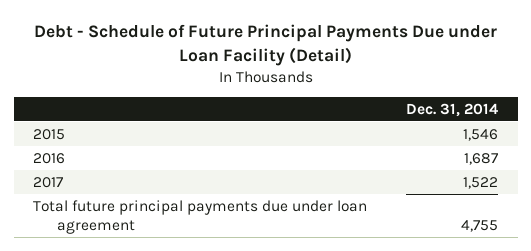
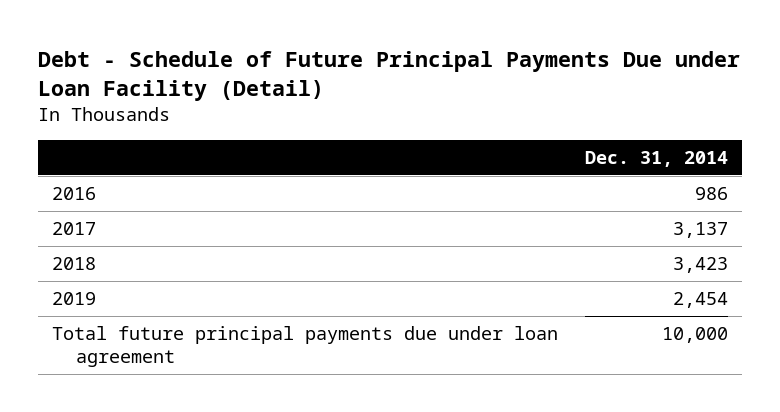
[33,128,66,140] 2015 -> none
[464,152,499,165] 1,687 -> [695,187,729,201] 986
[463,176,499,189] 1,522 -> [673,222,729,239] 3,137
none -> [51,257,96,271] 2018
none -> [51,292,96,306] 2019
[461,220,499,233] 4,755 -> [662,327,729,344] 10,000

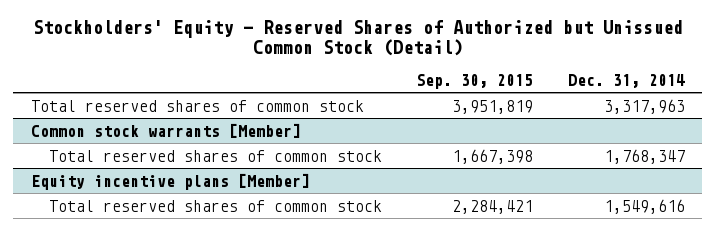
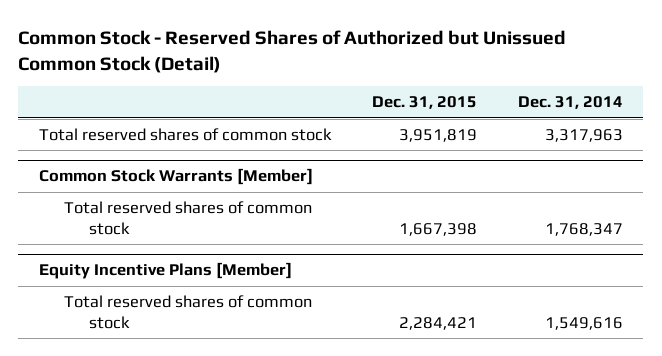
[32,19,683,56] Stockholders' Equity - Reserved Shares of Authorized but Unissued Common Stock (Detail) -> [18,30,567,73] Common Stock - Reserved Shares of Authorized but Unissued Common Stock (Detail)
[416,73,534,89] Sep. 30, 2015 -> none
none -> [371,96,477,110] Dec. 31, 2015
[30,122,301,138] Common stock warrants [Member] -> [38,168,313,186] Common Stock Warrants [Member]
[30,172,310,190] Equity incentive plans [Member] -> [38,262,292,280] Equity Incentive Plans [Member]

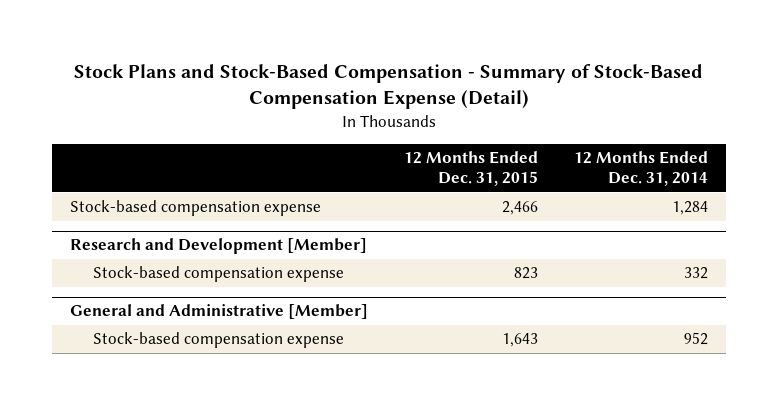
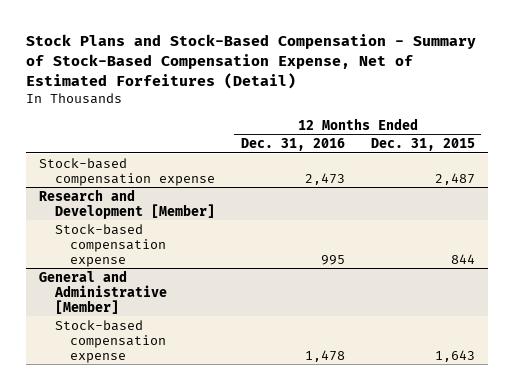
[73,64,703,110] Stock Plans and Stock-Based Compensation - Summary of Stock-Based Compensation Expense (Detail) -> [26,34,477,89] Stock Plans and Stock-Based Compensation - Summary of Stock-Based Compensation Expense, Net of Estimated Forfeitures (Detail)
[573,150,708,187] 12 Months Ended Dec. 31, 2014 -> none
none -> [240,137,345,151] Dec. 31, 2016
[501,201,538,216] 2,466 -> [434,172,475,185] 2,487
[513,267,538,280] 823 -> [450,253,475,264] 844

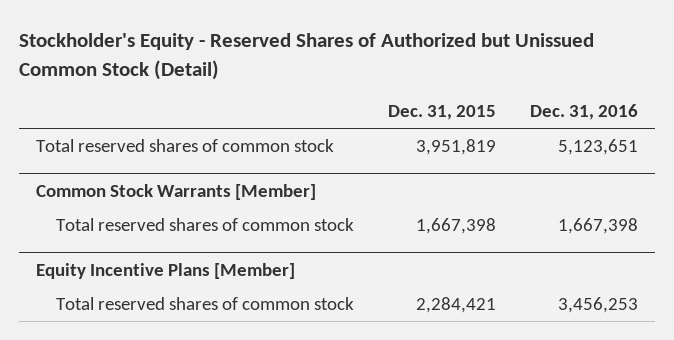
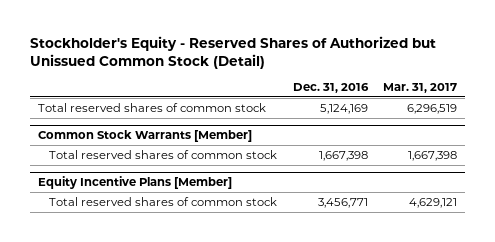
[388,105,497,121] Dec. 31, 2015 -> none
none -> [383,83,458,94] Mar. 31, 2017
[557,138,638,155] 5,123,651 -> [319,103,368,114] 5,124,169
[557,296,638,313] 3,456,253 -> [317,197,368,208] 3,456,771

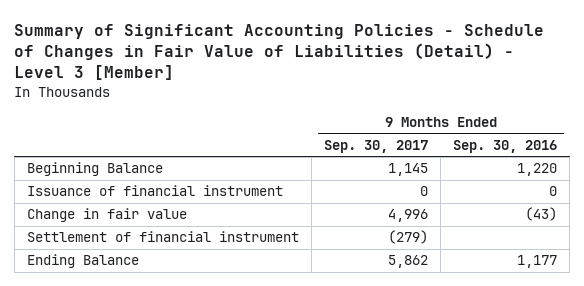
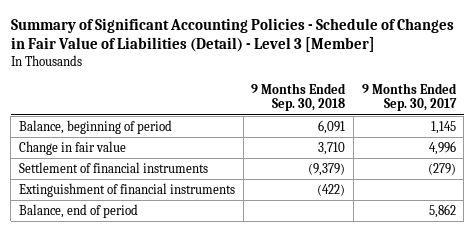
[453,140,558,154] Sep. 30, 2016 -> none
none -> [251,82,347,112] 9 Months Ended Sep. 30, 2018
[26,185,283,197] Issuance of financial instrument -> none
[26,162,163,177] Beginning Balance -> [18,119,172,134] Balance, beginning of period
[26,231,299,243] Settlement of financial instrument -> [18,161,208,173] Settlement of financial instruments
none -> [18,182,235,197] Extinguishment of financial instruments
[26,254,139,269] Ending Balance -> [18,203,138,218] Balance, end of period

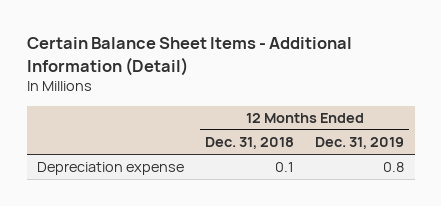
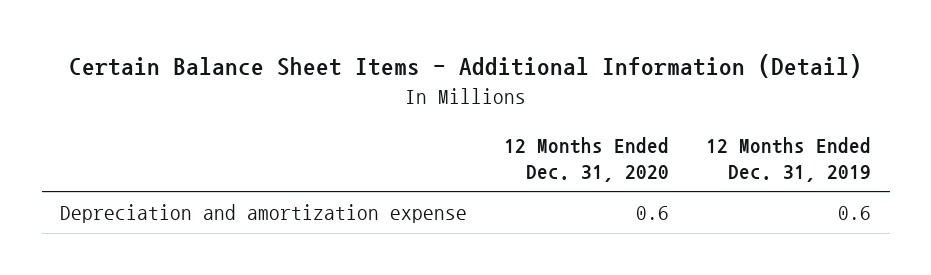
[205,137,295,150] Dec. 31, 2018 -> none
none -> [504,136,670,182] 12 Months Ended Dec. 31, 2020
[37,162,185,176] Depreciation expense -> [60,204,468,224] Depreciation and amortization expense
[383,162,405,173] 0.8 -> [838,206,872,221] 0.6

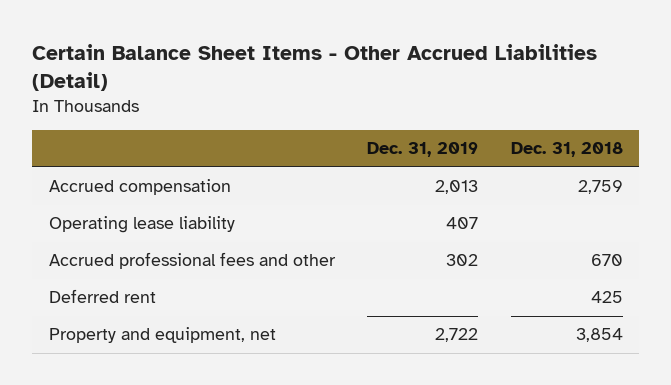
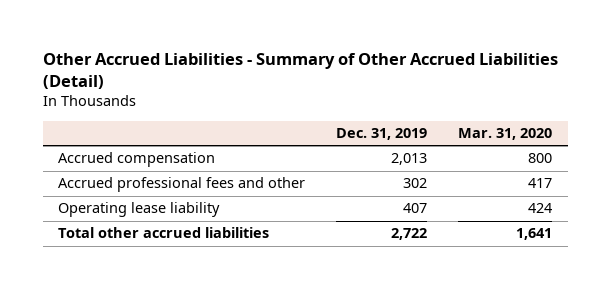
[32,44,598,91] Certain Balance Sheet Items - Other Accrued Liabilities (Detail) -> [42,52,558,89] Other Accrued Liabilities - Summary of Other Accrued Liabilities (Detail)
[510,142,623,158] Dec. 31, 2018 -> none
none -> [458,128,553,141] Mar. 31, 2020
[48,289,156,304] Deferred rent -> none
[48,216,235,234] Operating lease liability -> [58,202,221,218] Operating lease liability
[48,327,276,344] Property and equipment, net -> [58,227,270,239] Total other accrued liabilities

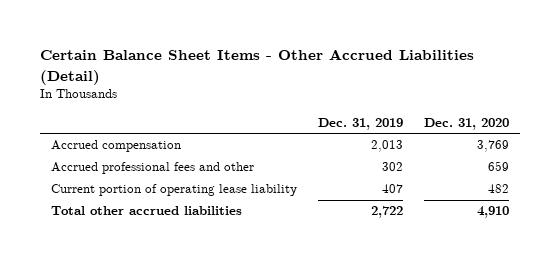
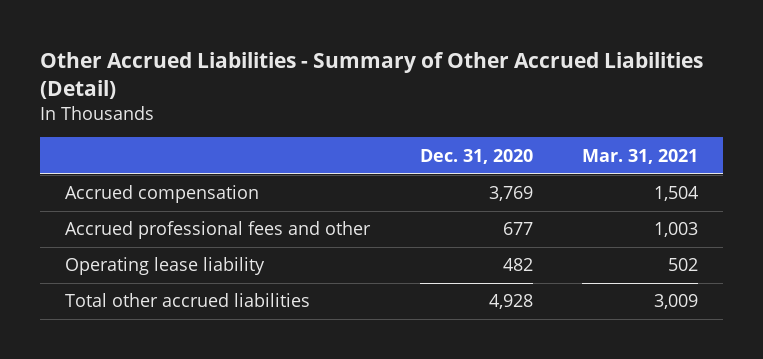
[39,49,474,85] Certain Balance Sheet Items - Other Accrued Liabilities (Detail) -> [40,52,704,99] Other Accrued Liabilities - Summary of Other Accrued Liabilities (Detail)
[317,117,403,130] Dec. 31, 2019 -> none
none -> [582,148,699,164] Mar. 31, 2021
[488,161,510,172] 659 -> [502,222,533,236] 677
[50,184,297,197] Current portion of operating lease liability -> [65,257,266,276] Operating lease liability
[477,206,510,219] 4,910 -> [488,294,533,310] 4,928

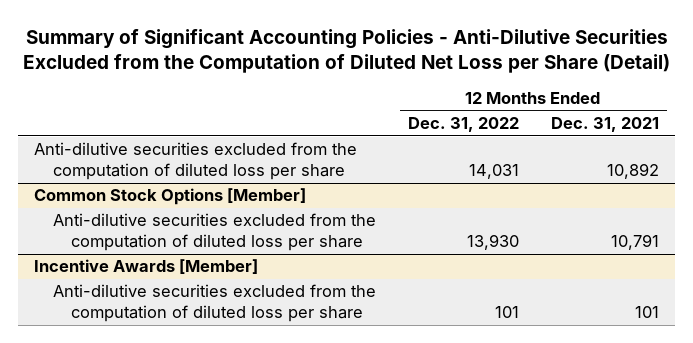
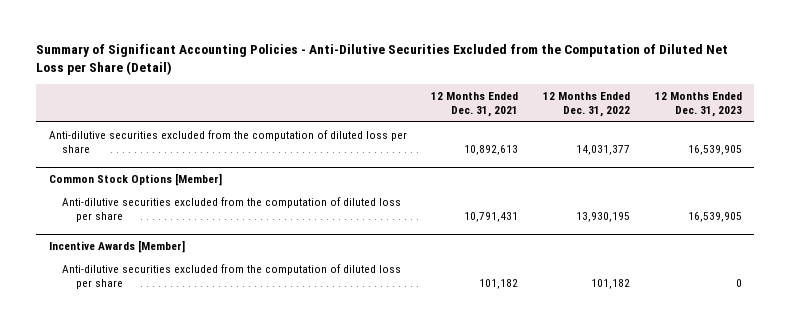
none -> [654,91,742,118] 12 Months Ended Dec. 31, 2023
[468,164,519,180] 14,031 -> [576,145,631,156] 14,031,377
[606,163,659,180] 10,892 -> [464,145,519,156] 10,892,613
[466,234,519,251] 13,930 -> [576,212,631,223] 13,930,195
[610,234,659,251] 10,791 -> [464,212,519,223] 10,791,431
[494,306,519,319] 101 -> [591,279,631,290] 101,182
[634,306,659,319] 101 -> [479,279,519,290] 101,182

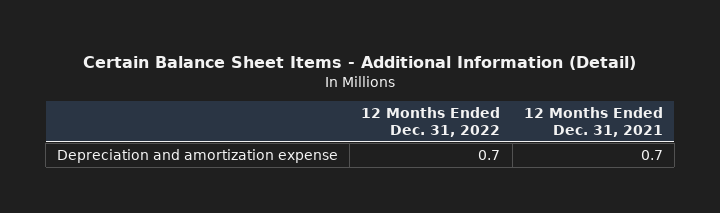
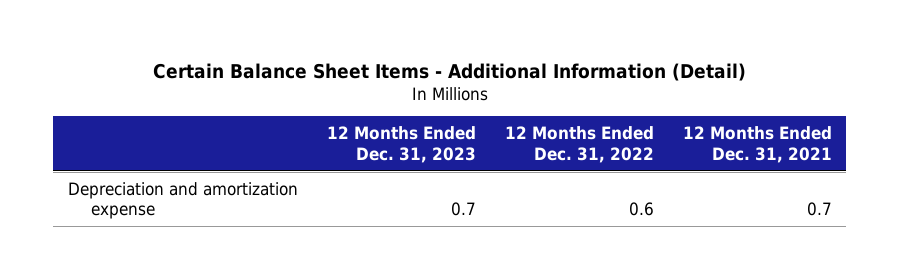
none -> [326,126,476,163] 12 Months Ended Dec. 31, 2023
[478,150,501,161] 0.7 -> [628,202,654,217] 0.6

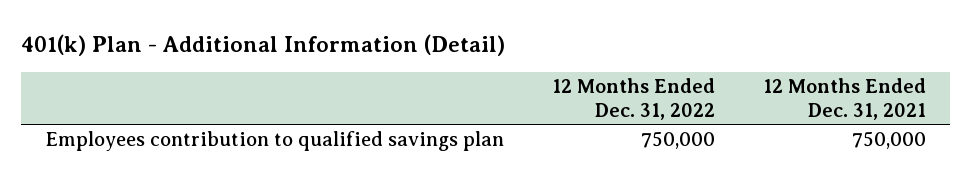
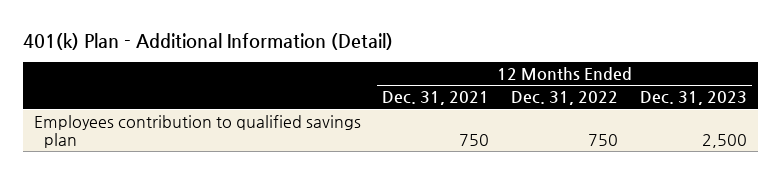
none -> [639,91,747,106] Dec. 31, 2023
[641,131,716,150] 750,000 -> [588,134,619,147] 750
[852,131,927,150] 750,000 -> [459,134,490,147] 750

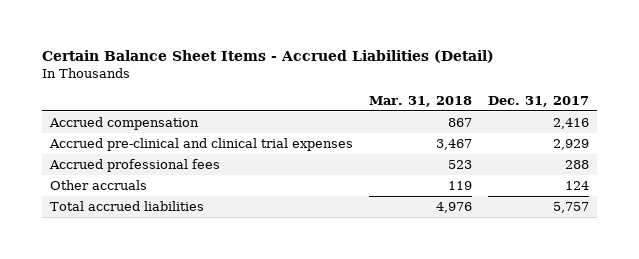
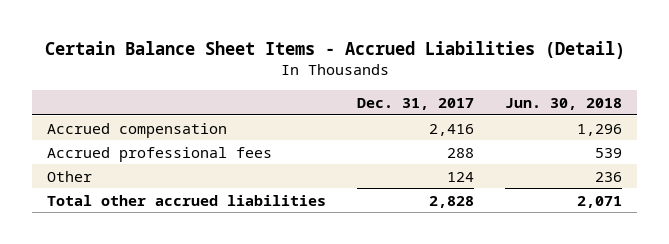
[369,95,473,107] Mar. 31, 2018 -> none
none -> [504,97,622,110] Jun. 30, 2018
[49,137,354,151] Accrued pre-clinical and clinical trial expenses -> none
[50,200,205,211] Total accrued liabilities -> none
none -> [47,170,93,182] Other
[50,179,148,190] Other accruals -> [47,194,327,206] Total other accrued liabilities
[565,180,590,190] 124 -> [429,195,475,208] 2,828

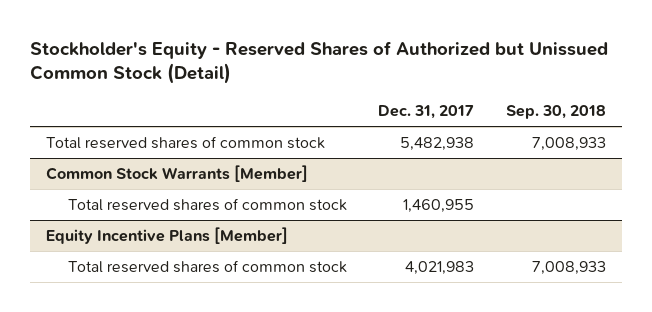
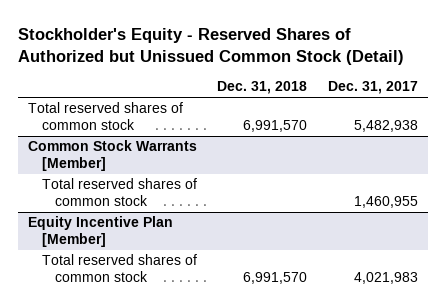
[505,105,606,120] Sep. 30, 2018 -> none
none -> [217,81,308,95] Dec. 31, 2018
[45,226,288,244] Equity Incentive Plans [Member] -> [28,216,174,248] Equity Incentive Plan [Member]

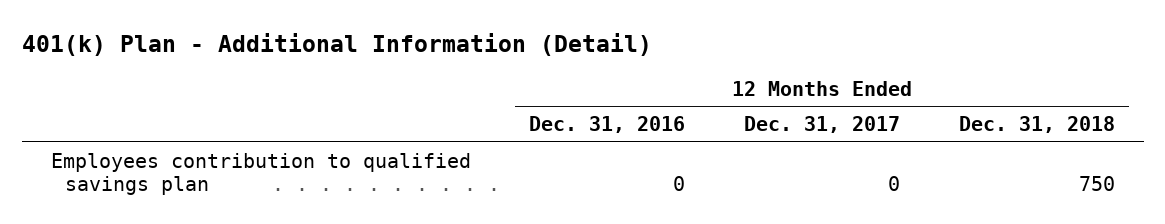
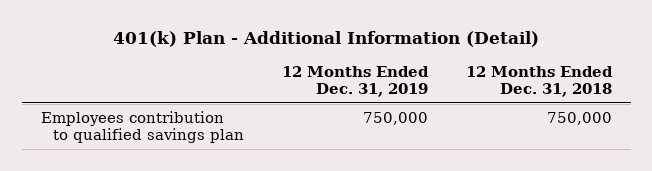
[529,116,686,134] Dec. 31, 2016 -> none
[743,116,900,134] Dec. 31, 2017 -> none
none -> [281,66,429,98] 12 Months Ended Dec. 31, 2019
[1078,176,1115,192] 750 -> [546,111,612,125] 750,000

